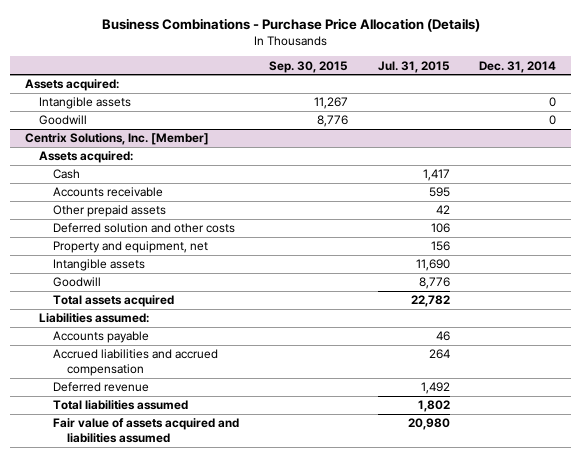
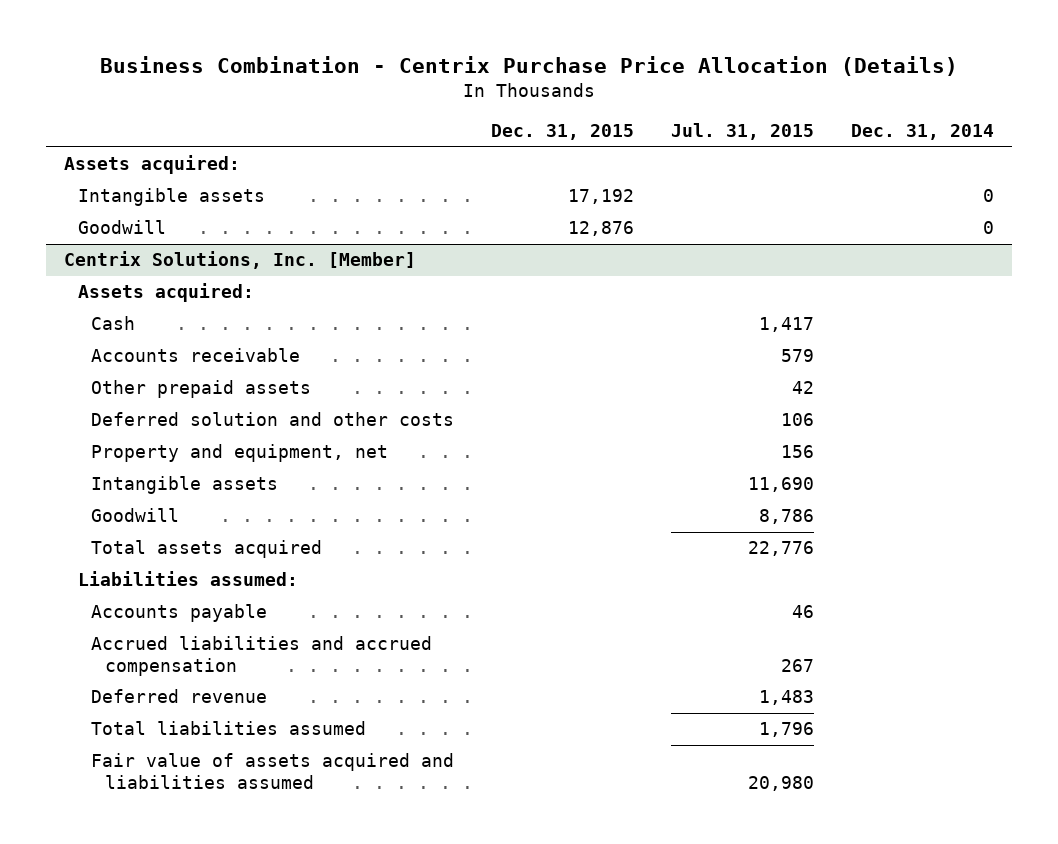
[101,17,480,32] Business Combinations - Purchase Price Allocation (Details) -> [99,56,958,77] Business Combination - Centrix Purchase Price Allocation (Details)
[268,60,348,73] Sep. 30, 2015 -> none
none -> [491,124,635,141] Dec. 31, 2015
[428,187,450,198] 595 -> [781,349,815,363] 579
[418,277,450,290] 8,776 -> [759,509,815,525] 8,786
[410,295,450,308] 22,782 -> [748,541,815,557] 22,776
[428,349,450,360] 264 -> [781,658,815,672] 267
[420,382,450,395] 1,492 -> [759,690,815,706] 1,483
[417,400,450,413] 1,802 -> [759,722,815,738] 1,796

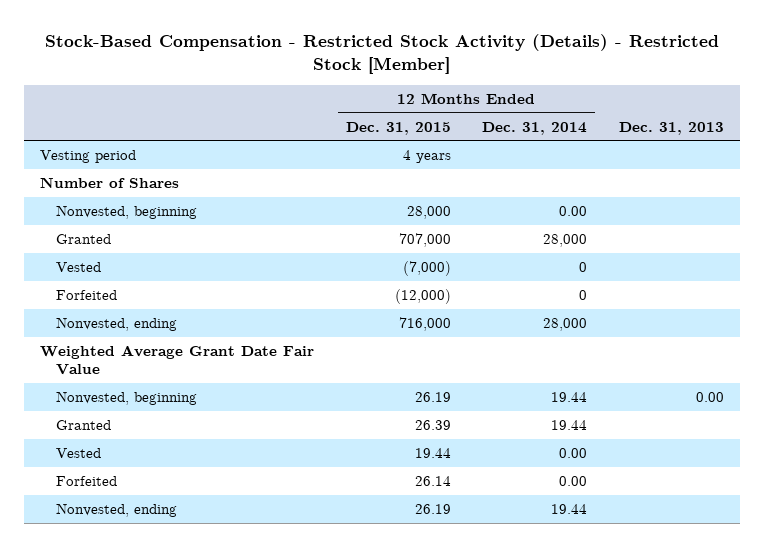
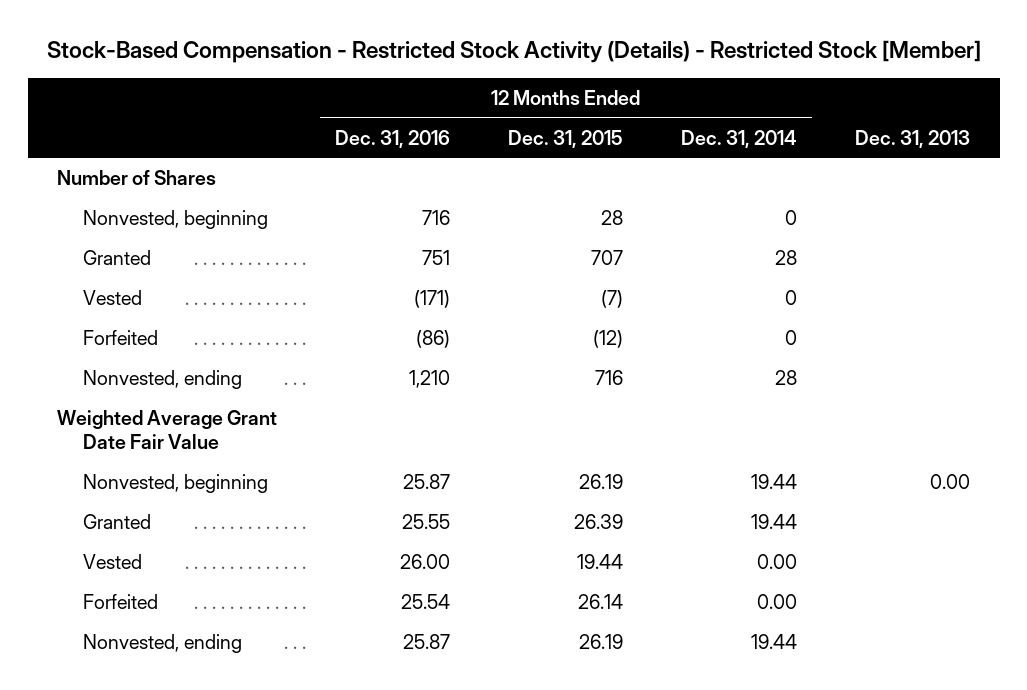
none -> [334,129,450,148] Dec. 31, 2016
[39,149,136,163] Vesting period -> none
[406,205,451,219] 28,000 -> [601,210,624,226] 28
[559,205,588,216] 0.00 -> [785,210,798,226] 0
[398,232,451,247] 707,000 -> [591,250,624,266] 707
[543,233,588,247] 28,000 -> [775,250,798,266] 28
[402,260,451,276] (7,000) -> [601,290,624,309] (7)
[394,288,451,304] (12,000) -> [593,330,624,349] (12)
[398,316,451,331] 716,000 -> [595,370,624,386] 716
[543,317,588,331] 28,000 -> [775,370,798,386] 28

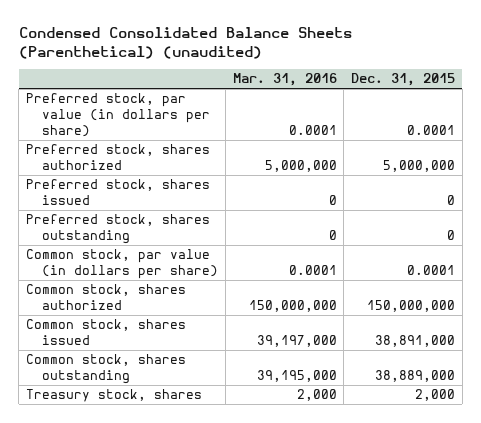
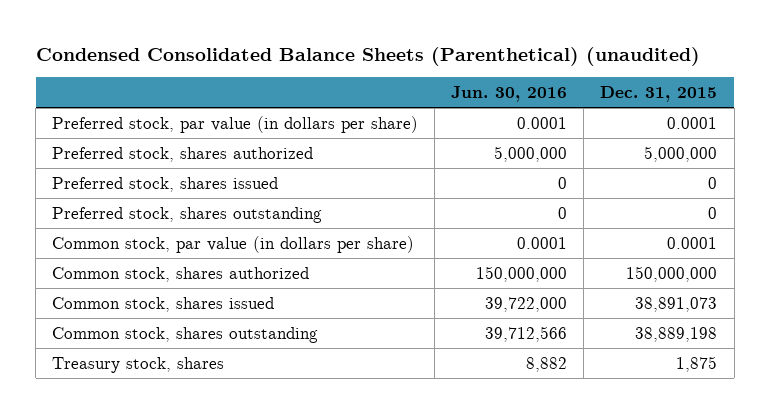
[232,73,337,87] Mar. 31, 2016 -> none
none -> [451,85,568,102] Jun. 30, 2016
[375,335,456,348] 38,891,000 -> [635,296,718,312] 38,891,073
[375,370,456,383] 38,889,000 -> [635,326,718,342] 38,889,198
[415,389,456,402] 2,000 -> [676,355,718,372] 1,875

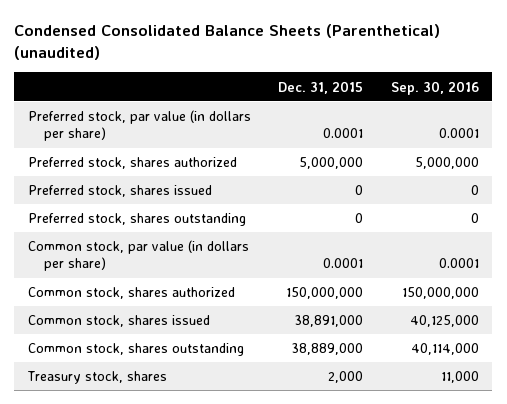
[451,85,568,102] Jun. 30, 2016 -> none
none -> [390,80,479,95] Sep. 30, 2016
[635,296,718,312] 38,891,073 -> [294,315,364,328] 38,891,000
[635,326,718,342] 38,889,198 -> [291,343,364,356] 38,889,000
[676,355,718,372] 1,875 -> [328,371,364,384] 2,000

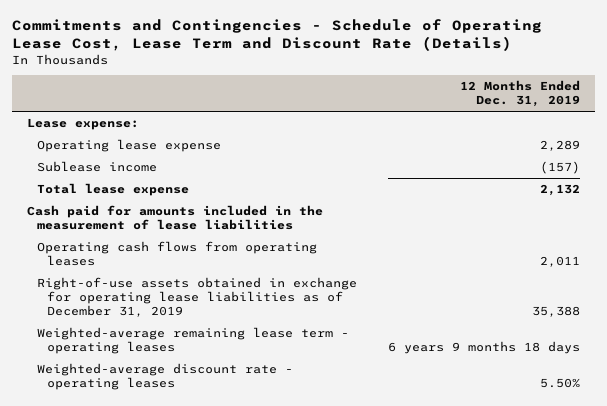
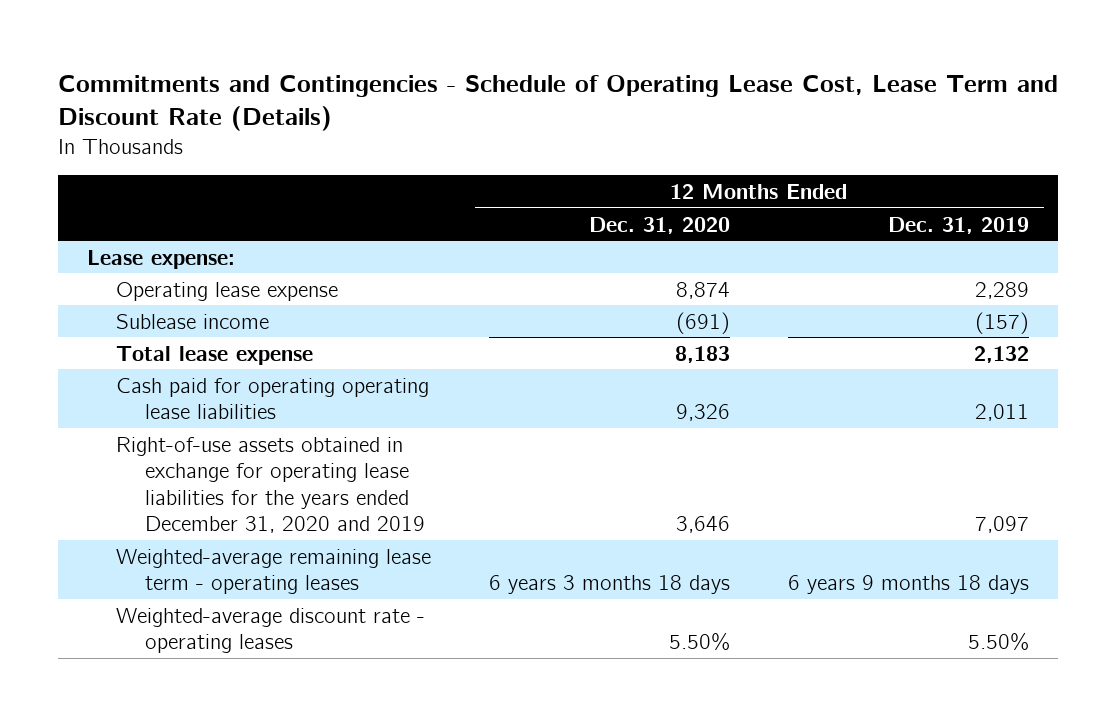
none -> [589,216,731,234] Dec. 31, 2020
[26,205,323,231] Cash paid for amounts included in the measurement of lease liabilities -> none
[36,241,317,267] Operating cash flows from operating leases -> [116,377,430,420] Cash paid for operating operating lease liabilities
[36,277,357,318] Right-of-use assets obtained in exchange for operating lease liabilities as of December 31, 2019 -> [116,436,426,533] Right-of-use assets obtained in exchange for operating lease liabilities for the years ended December 31, 2020 and 2019
[531,306,580,318] 35,388 -> [975,515,1030,533] 7,097

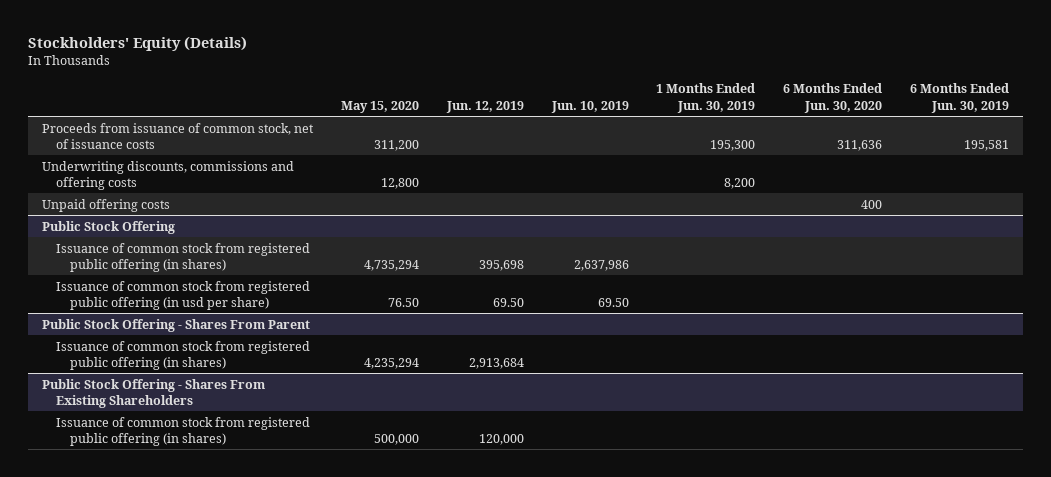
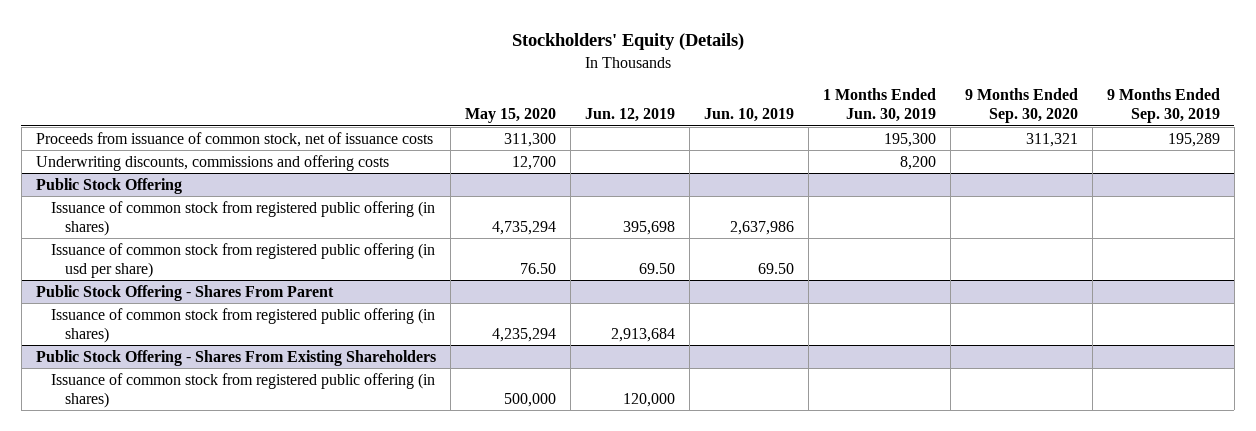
[783,83,883,113] 6 Months Ended Jun. 30, 2020 -> none
[910,83,1010,113] 6 Months Ended Jun. 30, 2019 -> none
none -> [964,88,1078,124] 9 Months Ended Sep. 30, 2020
none -> [1106,88,1220,124] 9 Months Ended Sep. 30, 2019
[42,198,171,212] Unpaid offering costs -> none
[374,139,420,151] 311,200 -> [503,132,556,147] 311,300
[381,177,420,189] 12,800 -> [511,155,556,170] 12,700

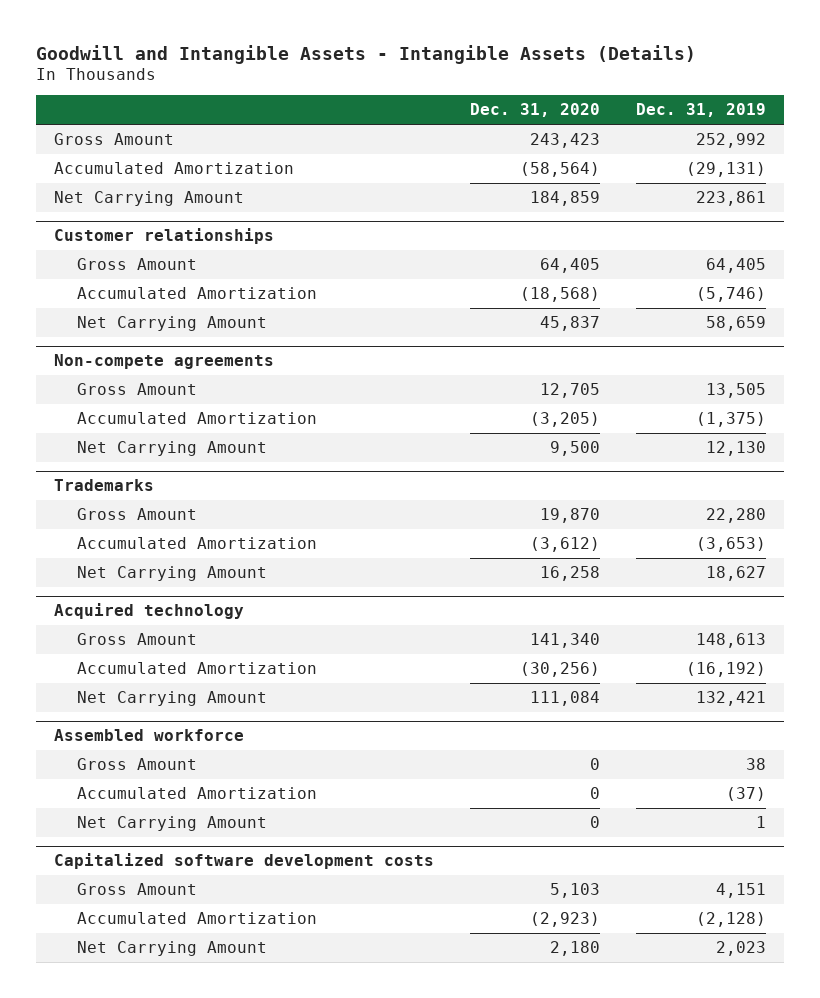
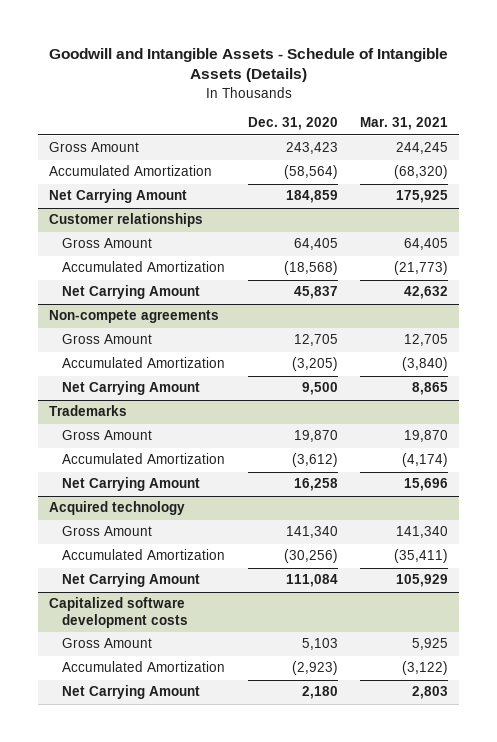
[35,44,696,64] Goodwill and Intangible Assets - Intangible Assets (Details) -> [48,47,448,83] Goodwill and Intangible Assets - Schedule of Intangible Assets (Details)
[636,103,767,118] Dec. 31, 2019 -> none
none -> [359,117,448,131] Mar. 31, 2021
[53,728,244,741] Assembled workforce -> none
[76,757,197,770] Gross Amount -> none
[76,786,317,799] Accumulated Amortization -> none
[76,815,267,831] Net Carrying Amount -> none

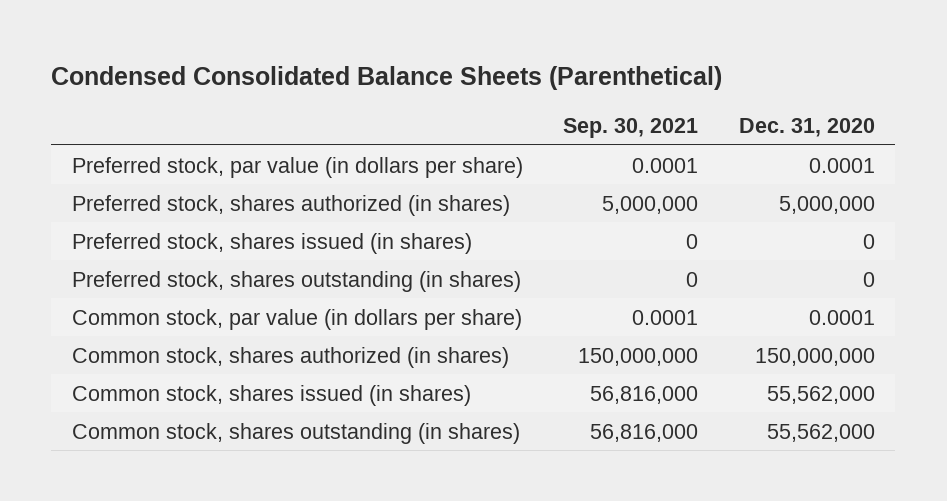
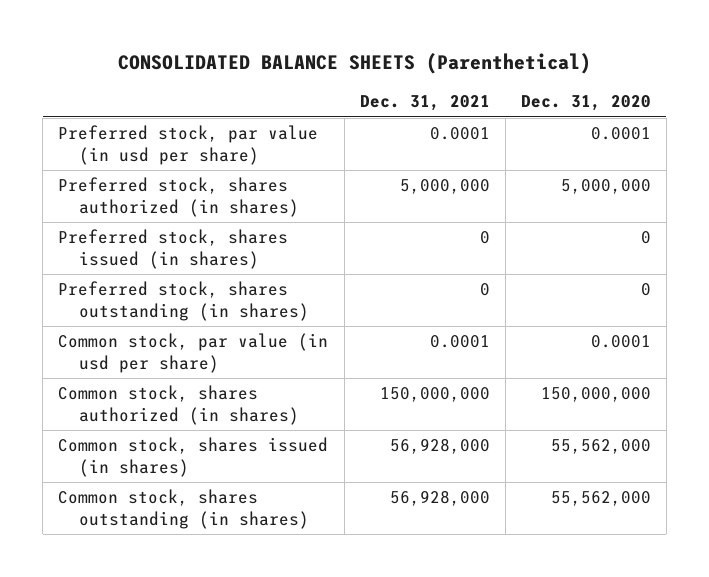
[51,66,723,91] Condensed Consolidated Balance Sheets (Parenthetical) -> [117,53,591,75] CONSOLIDATED BALANCE SHEETS (Parenthetical)
[563,118,699,139] Sep. 30, 2021 -> none
none -> [359,95,490,112] Dec. 31, 2021
[71,156,523,178] Preferred stock, par value (in dollars per share) -> [58,125,319,165] Preferred stock, par value (in usd per share)
[71,308,522,330] Common stock, par value (in dollars per share) -> [58,333,329,373] Common stock, par value (in usd per share)

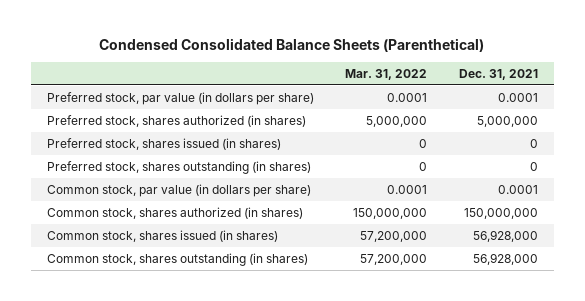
[117,53,591,75] CONSOLIDATED BALANCE SHEETS (Parenthetical) -> [99,37,485,52] Condensed Consolidated Balance Sheets (Parenthetical)
[520,95,651,112] Dec. 31, 2020 -> none
none -> [345,68,428,80] Mar. 31, 2022
[58,125,319,165] Preferred stock, par value (in usd per share) -> [46,91,314,105] Preferred stock, par value (in dollars per share)
[58,333,329,373] Common stock, par value (in usd per share) -> [46,183,311,197] Common stock, par value (in dollars per share)

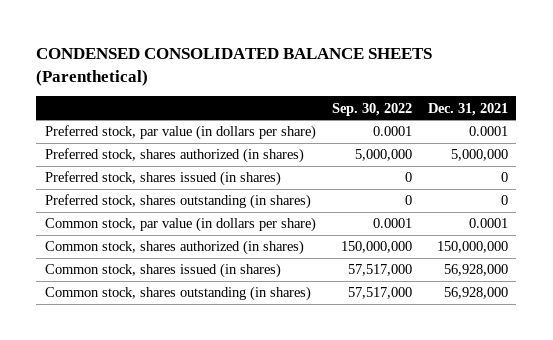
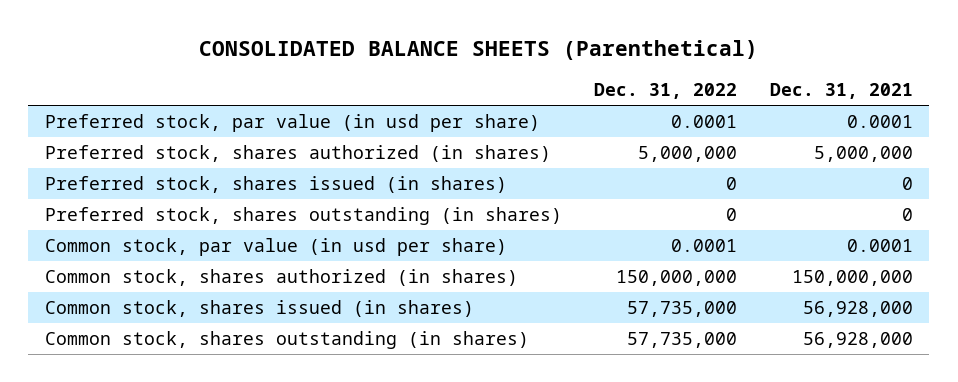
[36,48,433,86] CONDENSED CONSOLIDATED BALANCE SHEETS (Parenthetical) -> [198,40,758,61] CONSOLIDATED BALANCE SHEETS (Parenthetical)
[331,102,412,116] Sep. 30, 2022 -> none
none -> [594,83,738,100] Dec. 31, 2022
[44,125,316,141] Preferred stock, par value (in dollars per share) -> [44,113,540,132] Preferred stock, par value (in usd per share)
[44,217,316,233] Common stock, par value (in dollars per share) -> [44,237,507,256] Common stock, par value (in usd per share)

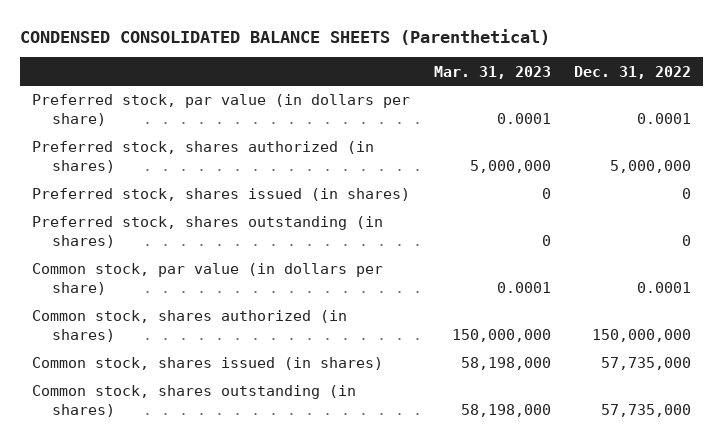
[198,40,758,61] CONSOLIDATED BALANCE SHEETS (Parenthetical) -> [19,28,550,45] CONDENSED CONSOLIDATED BALANCE SHEETS (Parenthetical)
[770,83,914,100] Dec. 31, 2021 -> none
none -> [433,65,551,79] Mar. 31, 2023
[44,113,540,132] Preferred stock, par value (in usd per share) -> [31,94,410,127] Preferred stock, par value (in dollars per share)
[44,237,507,256] Common stock, par value (in usd per share) -> [31,263,383,296] Common stock, par value (in dollars per share)

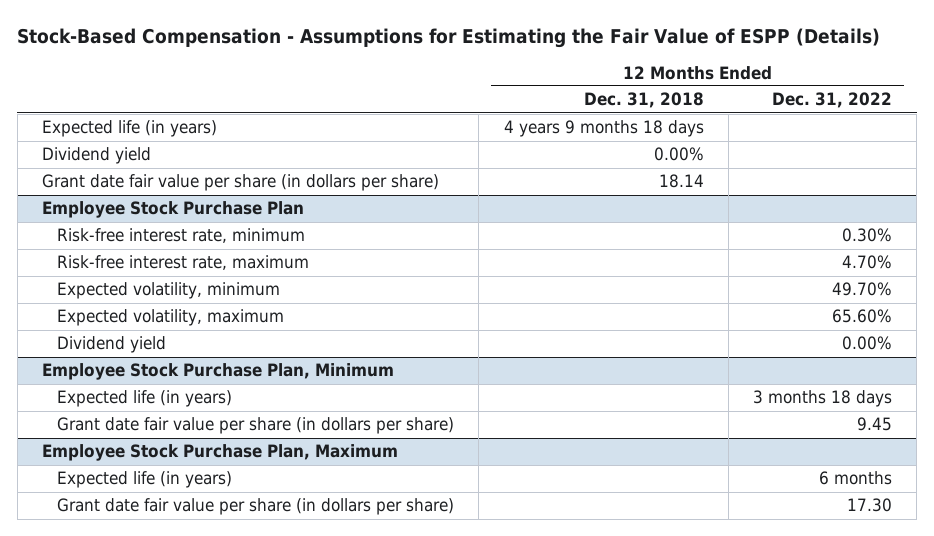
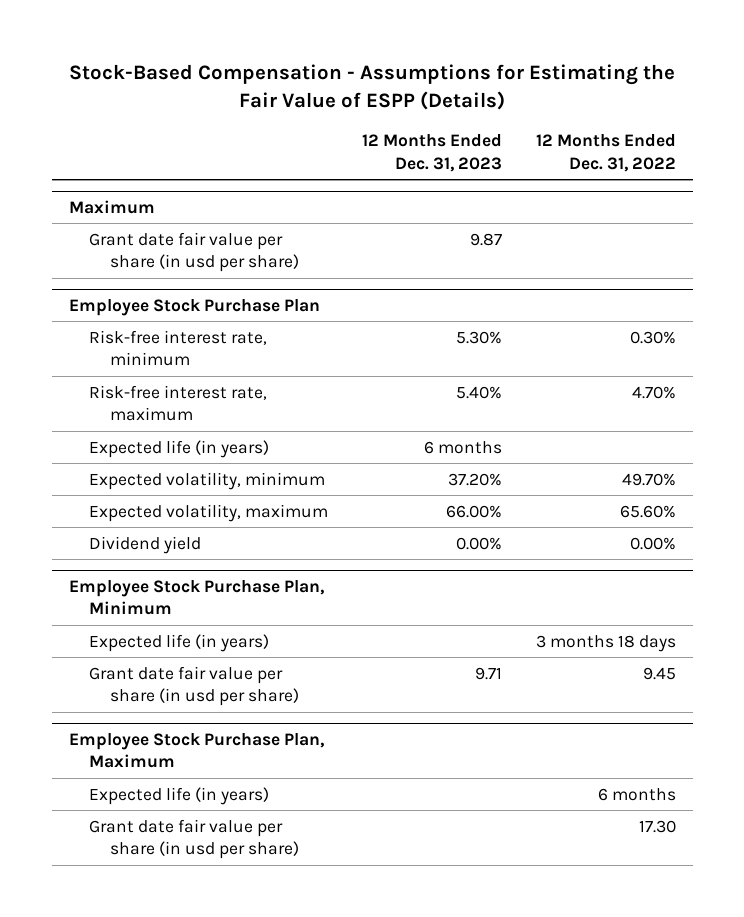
[583,92,704,109] Dec. 31, 2018 -> none
none -> [362,134,503,172] 12 Months Ended Dec. 31, 2023
[41,120,217,138] Expected life (in years) -> none
[41,147,151,165] Dividend yield -> none
none -> [68,199,155,214] Maximum
[41,174,439,192] Grant date fair value per share (in dollars per share) -> [89,231,300,273] Grant date fair value per share (in usd per share)
none -> [89,439,270,458] Expected life (in years)
[57,417,455,435] Grant date fair value per share (in dollars per share) -> [89,665,300,707] Grant date fair value per share (in usd per share)
[57,498,455,516] Grant date fair value per share (in dollars per share) -> [89,818,300,860] Grant date fair value per share (in usd per share)

